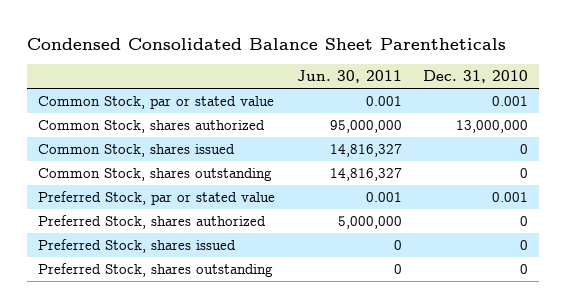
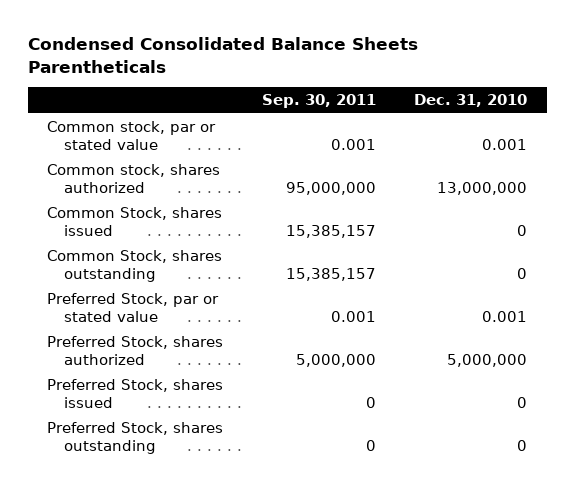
[27,37,507,50] Condensed Consolidated Balance Sheet Parentheticals -> [27,37,418,73] Condensed Consolidated Balance Sheets Parentheticals
[296,69,402,83] Jun. 30, 2011 -> none
none -> [261,94,376,109] Sep. 30, 2011
[38,96,275,110] Common Stock, par or stated value -> [46,120,216,150] Common stock, par or stated value
[38,120,266,134] Common Stock, shares authorized -> [46,163,220,193] Common stock, shares authorized
[520,216,529,227] 0 -> [447,353,528,367] 5,000,000

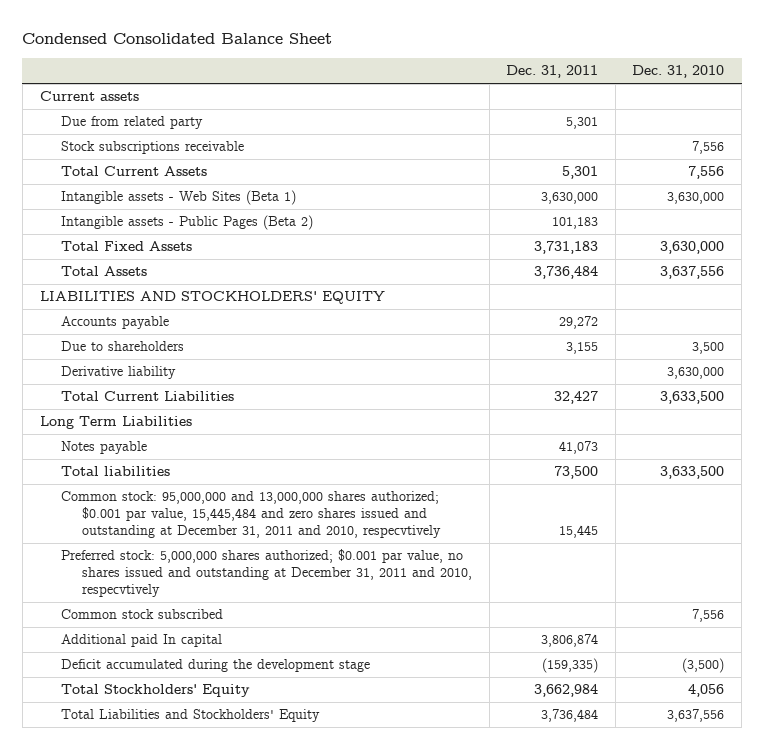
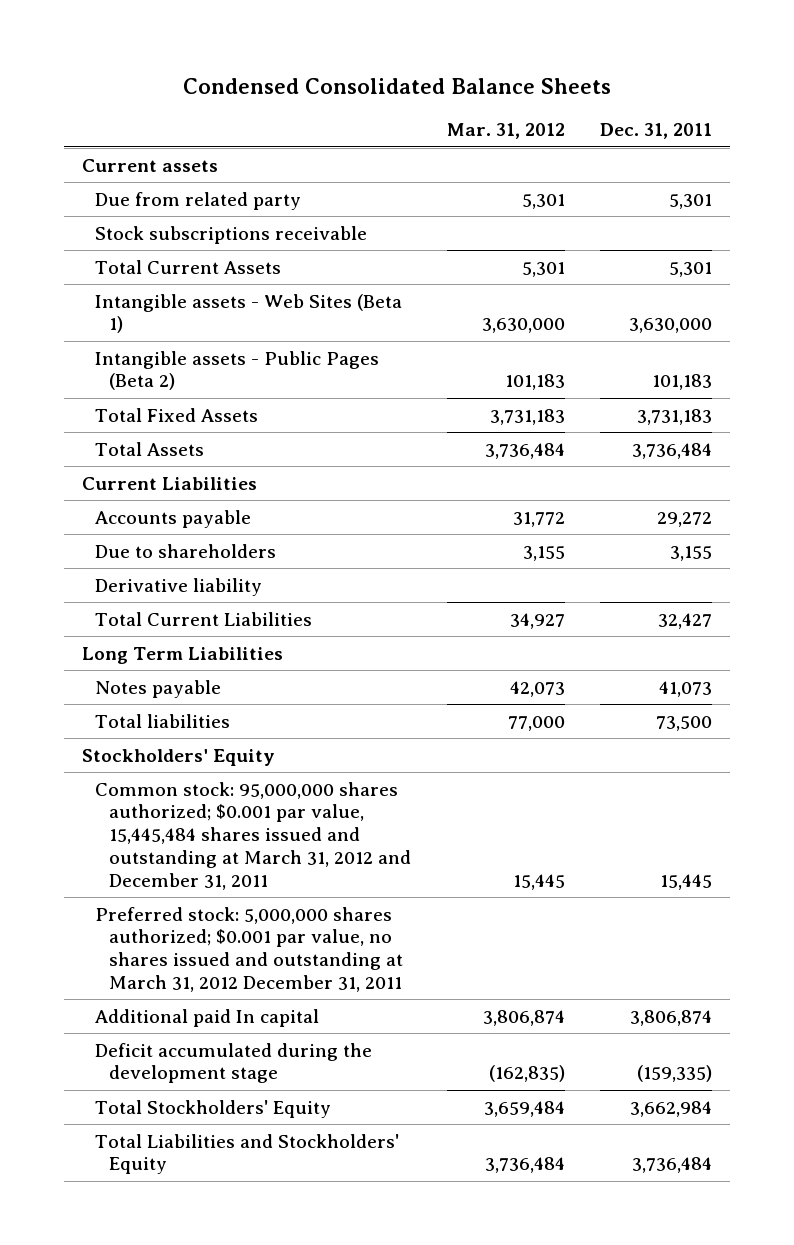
[22,33,333,45] Condensed Consolidated Balance Sheet -> [183,77,612,94] Condensed Consolidated Balance Sheets
[632,65,725,79] Dec. 31, 2010 -> none
none -> [446,123,565,140] Mar. 31, 2012
[39,291,385,305] LIABILITIES AND STOCKHOLDERS' EQUITY -> none
none -> [81,476,257,490] Current Liabilities
[60,609,223,620] Common stock subscribed -> none
none -> [81,748,275,766] Stockholders' Equity
[60,491,442,539] Common stock: 95,000,000 and 13,000,000 shares authorized; $0.001 par value, 15,445,484 and zero shares issued and outstanding at December 31, 2011 and 2010, respecvtively -> [95,781,412,890] Common stock: 95,000,000 shares authorized; $0.001 par value, 15,445,484 shares issued and outstanding at March 31, 2012 and December 31, 2011
[60,549,473,598] Preferred stock: 5,000,000 shares authorized; $0.001 par value, no shares issued and outstanding at December 31, 2011 and 2010, respecvtively -> [95,906,404,992] Preferred stock: 5,000,000 shares authorized; $0.001 par value, no shares issued and outstanding at March 31, 2012 December 31, 2011

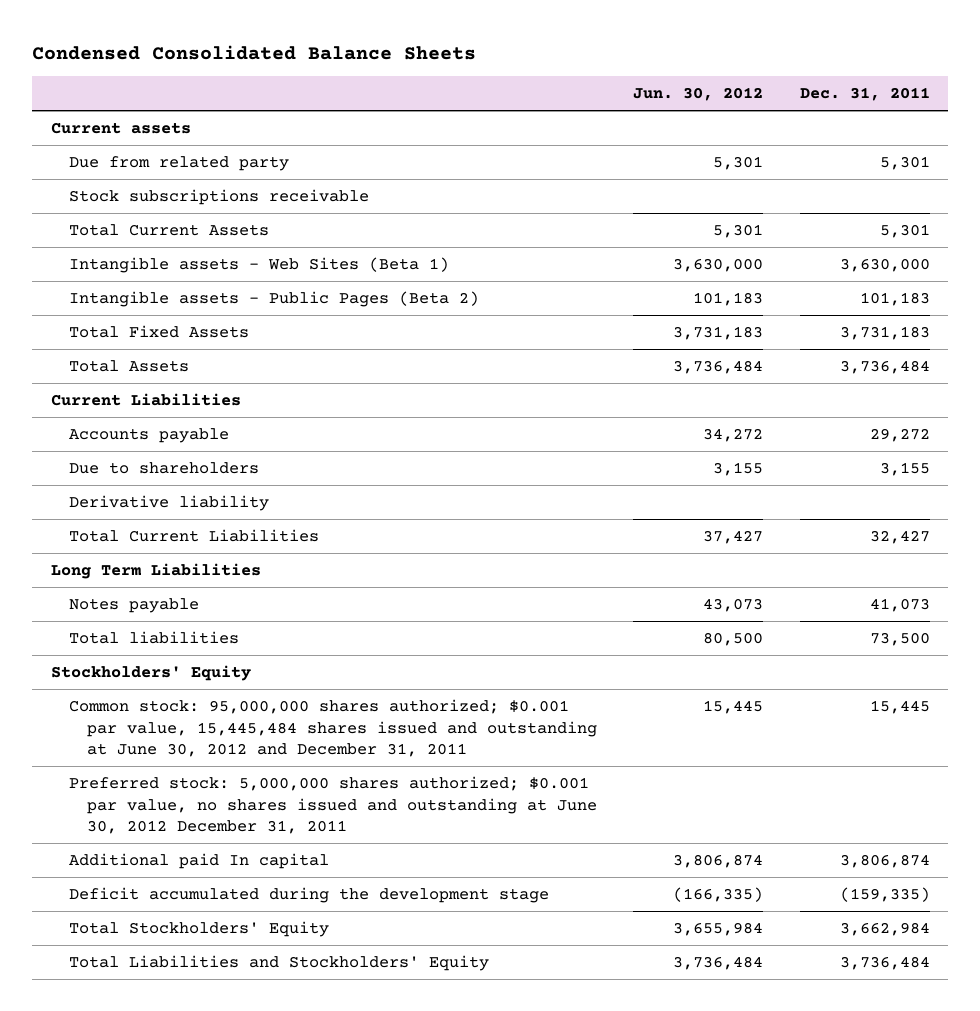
[446,123,565,140] Mar. 31, 2012 -> none
none -> [633,87,764,102] Jun. 30, 2012
[95,781,412,890] Common stock: 95,000,000 shares authorized; $0.001 par value, 15,445,484 shares issued and outstanding at March 31, 2012 and December 31, 2011 -> [68,699,598,758] Common stock: 95,000,000 shares authorized; $0.001 par value, 15,445,484 shares issued and outstanding at June 30, 2012 and December 31, 2011
[95,906,404,992] Preferred stock: 5,000,000 shares authorized; $0.001 par value, no shares issued and outstanding at March 31, 2012 December 31, 2011 -> [68,776,598,835] Preferred stock: 5,000,000 shares authorized; $0.001 par value, no shares issued and outstanding at June 30, 2012 December 31, 2011

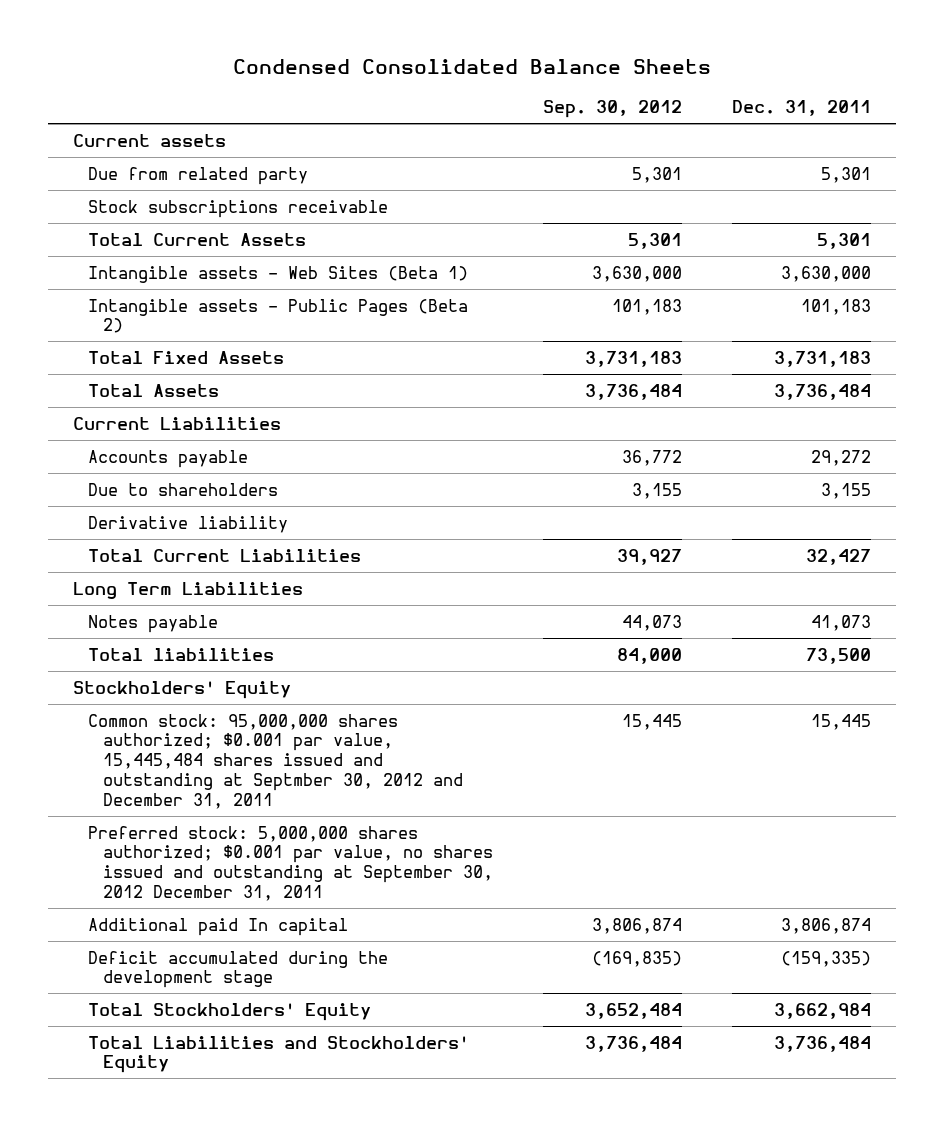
[633,87,764,102] Jun. 30, 2012 -> none
none -> [543,100,683,119] Sep. 30, 2012
[68,699,598,758] Common stock: 95,000,000 shares authorized; $0.001 par value, 15,445,484 shares issued and outstanding at June 30, 2012 and December 31, 2011 -> [88,713,464,809] Common stock: 95,000,000 shares authorized; $0.001 par value, 15,445,484 shares issued and outstanding at Septmber 30, 2012 and December 31, 2011
[68,776,598,835] Preferred stock: 5,000,000 shares authorized; $0.001 par value, no shares issued and outstanding at June 30, 2012 December 31, 2011 -> [88,825,494,901] Preferred stock: 5,000,000 shares authorized; $0.001 par value, no shares issued and outstanding at September 30, 2012 December 31, 2011

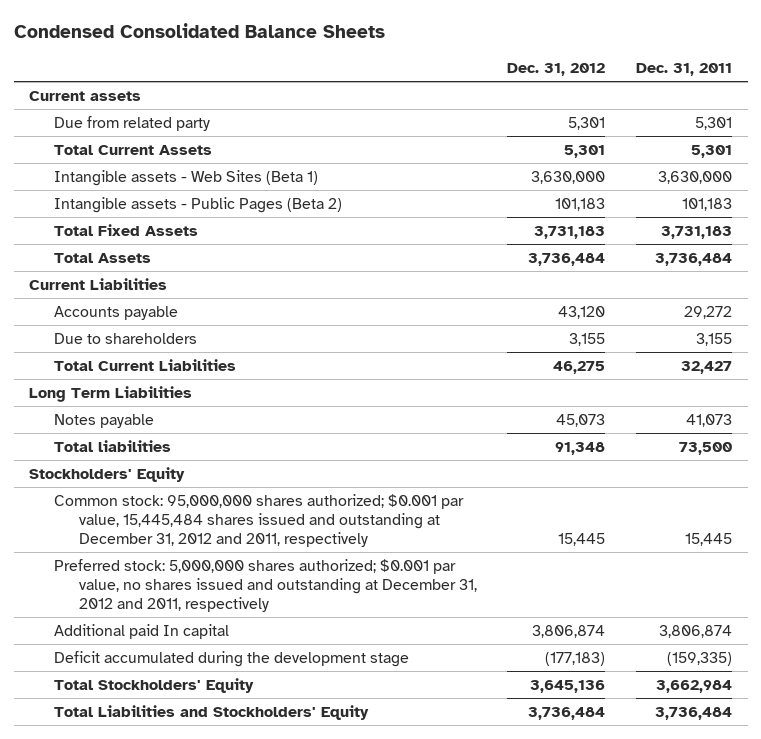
[543,100,683,119] Sep. 30, 2012 -> none
none -> [507,63,606,77] Dec. 31, 2012
[88,199,389,218] Stock subscriptions receivable -> none
[88,515,289,533] Derivative liability -> none
[88,713,464,809] Common stock: 95,000,000 shares authorized; $0.001 par value, 15,445,484 shares issued and outstanding at Septmber 30, 2012 and December 31, 2011 -> [53,493,464,548] Common stock: 95,000,000 shares authorized; $0.001 par value, 15,445,484 shares issued and outstanding at December 31, 2012 and 2011, respectively
[88,825,494,901] Preferred stock: 5,000,000 shares authorized; $0.001 par value, no shares issued and outstanding at September 30, 2012 December 31, 2011 -> [53,558,477,613] Preferred stock: 5,000,000 shares authorized; $0.001 par value, no shares issued and outstanding at December 31, 2012 and 2011, respectively

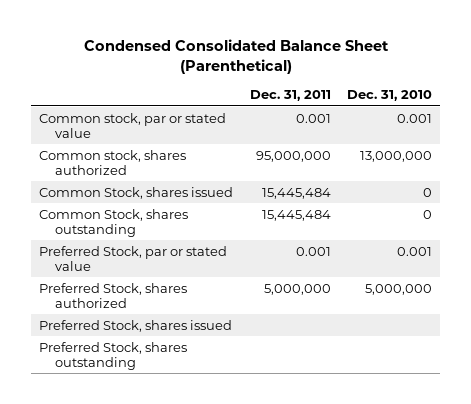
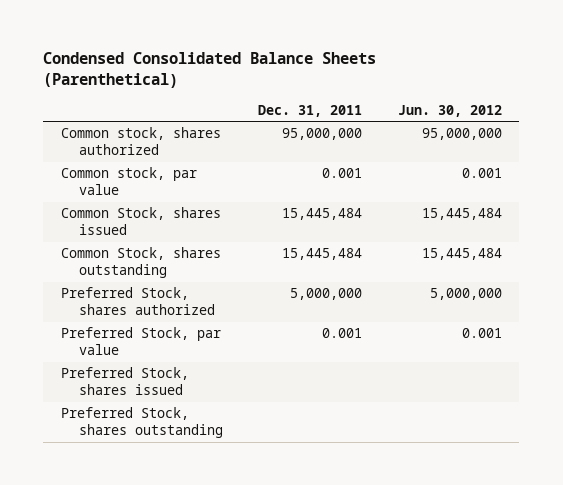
[83,38,389,74] Condensed Consolidated Balance Sheet (Parenthetical) -> [43,52,377,89] Condensed Consolidated Balance Sheets (Parenthetical)
[347,90,433,102] Dec. 31, 2010 -> none
none -> [397,104,502,117] Jun. 30, 2012
[39,112,227,138] Common stock, par or stated value -> none
none -> [61,167,198,196] Common stock, par value
[39,245,228,271] Preferred Stock, par or stated value -> none
none -> [61,327,222,356] Preferred Stock, par value

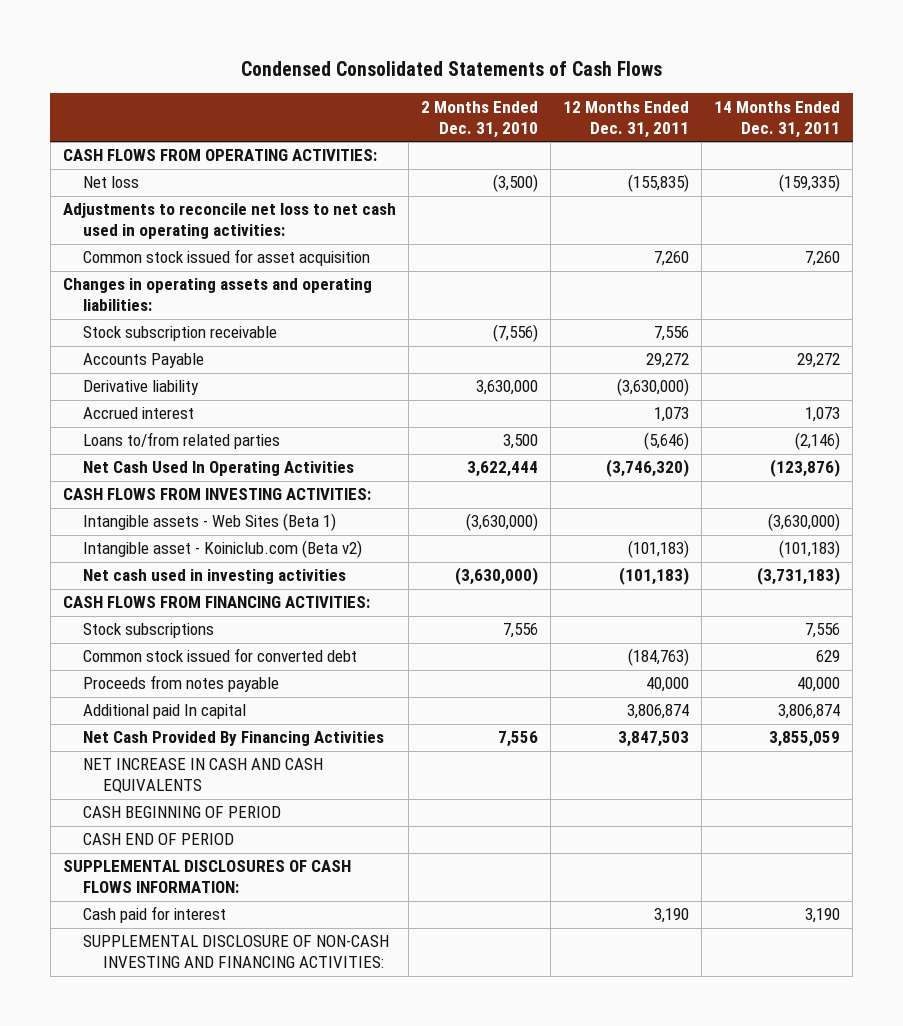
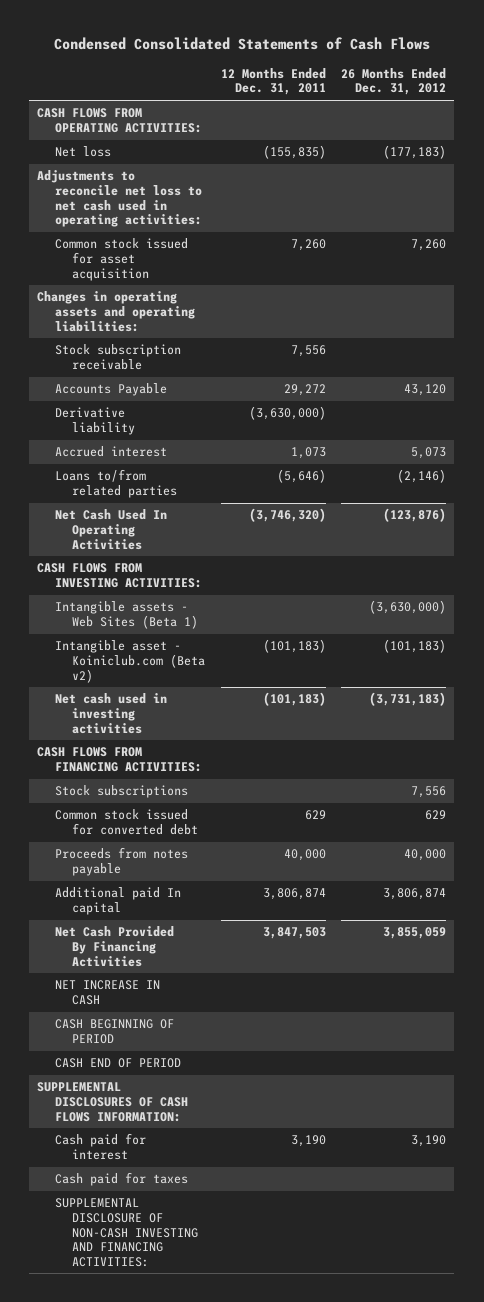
[421,100,539,138] 2 Months Ended Dec. 31, 2010 -> none
[714,100,841,138] 14 Months Ended Dec. 31, 2011 -> none
none -> [341,67,447,96] 26 Months Ended Dec. 31, 2012
[628,648,690,667] (184,763) -> [304,810,326,821] 629
[82,758,323,794] NET INCREASE IN CASH AND CASH EQUIVALENTS -> [54,980,160,1006] NET INCREASE IN CASH
none -> [54,1172,188,1187] Cash paid for taxes

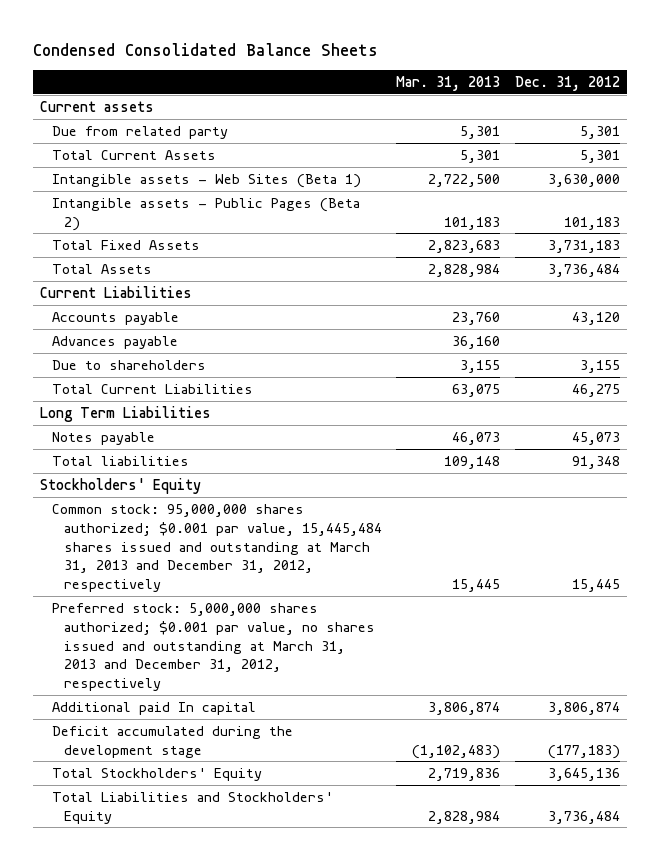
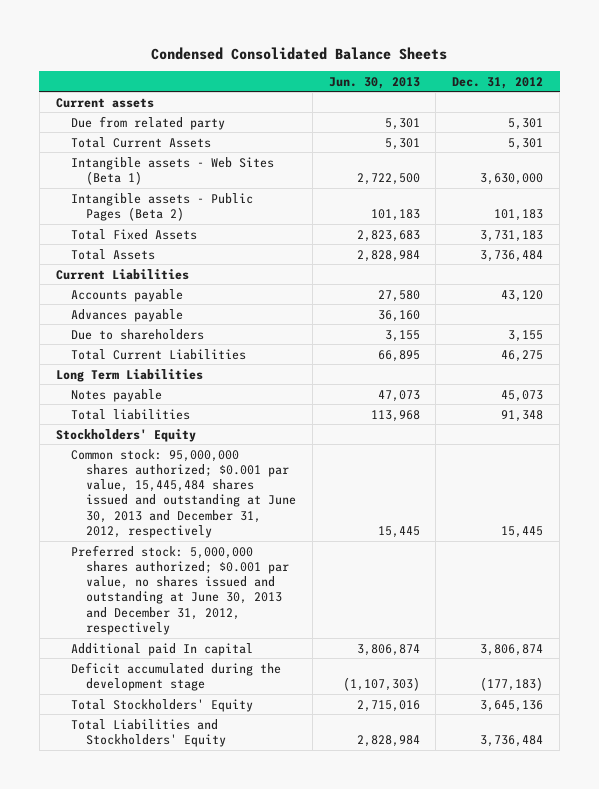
[396,76,501,92] Mar. 31, 2013 -> none
none -> [328,76,420,89] Jun. 30, 2013
[51,503,382,593] Common stock: 95,000,000 shares authorized; $0.001 par value, 15,445,484 shares issued and outstanding at March 31, 2013 and December 31, 2012, respectively -> [70,448,296,538] Common stock: 95,000,000 shares authorized; $0.001 par value, 15,445,484 shares issued and outstanding at June 30, 2013 and December 31, 2012, respectively
[51,602,375,692] Preferred stock: 5,000,000 shares authorized; $0.001 par value, no shares issued and outstanding at March 31, 2013 and December 31, 2012, respectively -> [70,544,289,635] Preferred stock: 5,000,000 shares authorized; $0.001 par value, no shares issued and outstanding at June 30, 2013 and December 31, 2012, respectively

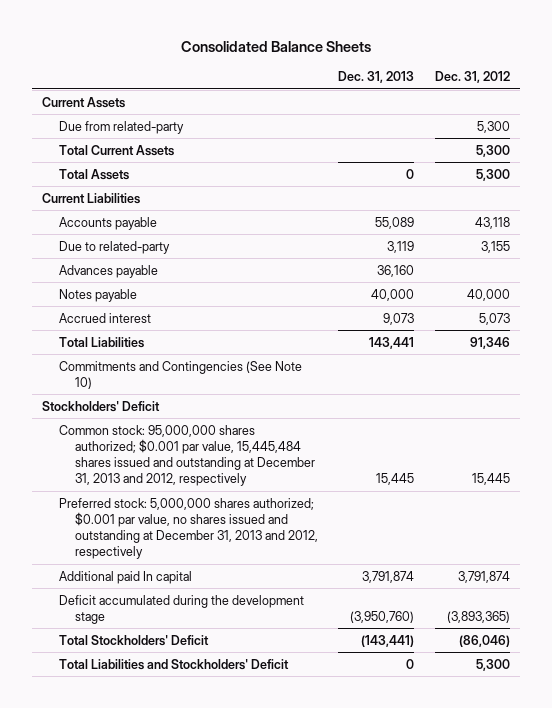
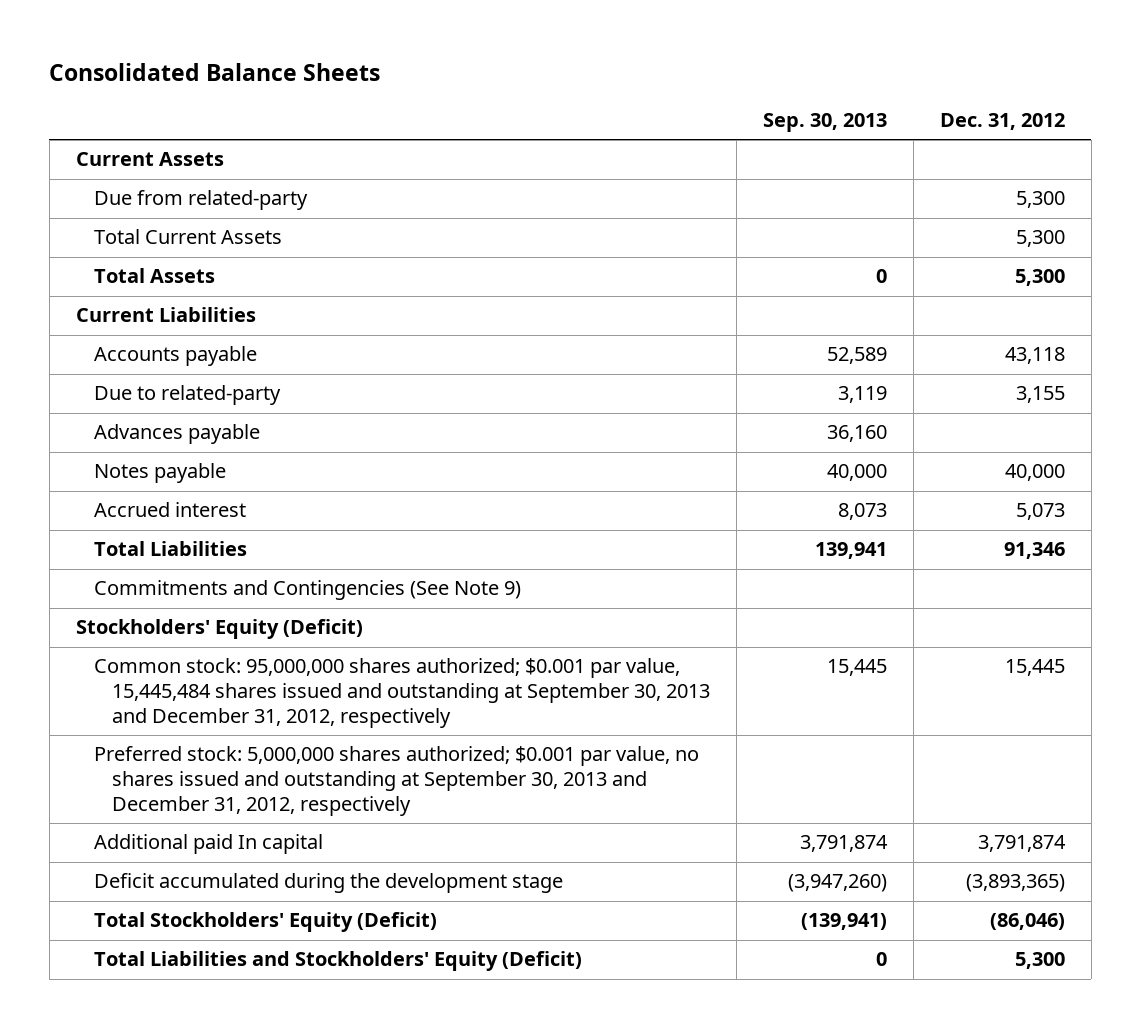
[338,71,415,84] Dec. 31, 2013 -> none
none -> [763,113,888,133] Sep. 30, 2013
[58,360,302,389] Commitments and Contingencies (See Note 10) -> [94,580,522,601] Commitments and Contingencies (See Note 9)
[42,400,161,412] Stockholders' Deficit -> [75,619,363,640] Stockholders' Equity (Deficit)
[58,424,315,487] Common stock: 95,000,000 shares authorized; $0.001 par value, 15,445,484 shares issued and outstanding at December 31, 2013 and 2012, respectively -> [94,658,711,729] Common stock: 95,000,000 shares authorized; $0.001 par value, 15,445,484 shares issued and outstanding at September 30, 2013 and December 31, 2012, respectively
[58,497,318,560] Preferred stock: 5,000,000 shares authorized; $0.001 par value, no shares issued and outstanding at December 31, 2013 and 2012, respectively -> [94,746,700,817] Preferred stock: 5,000,000 shares authorized; $0.001 par value, no shares issued and outstanding at September 30, 2013 and December 31, 2012, respectively
[58,634,209,646] Total Stockholders' Deficit -> [94,912,438,933] Total Stockholders' Equity (Deficit)
[58,658,289,670] Total Liabilities and Stockholders' Deficit -> [94,951,583,972] Total Liabilities and Stockholders' Equity (Deficit)

